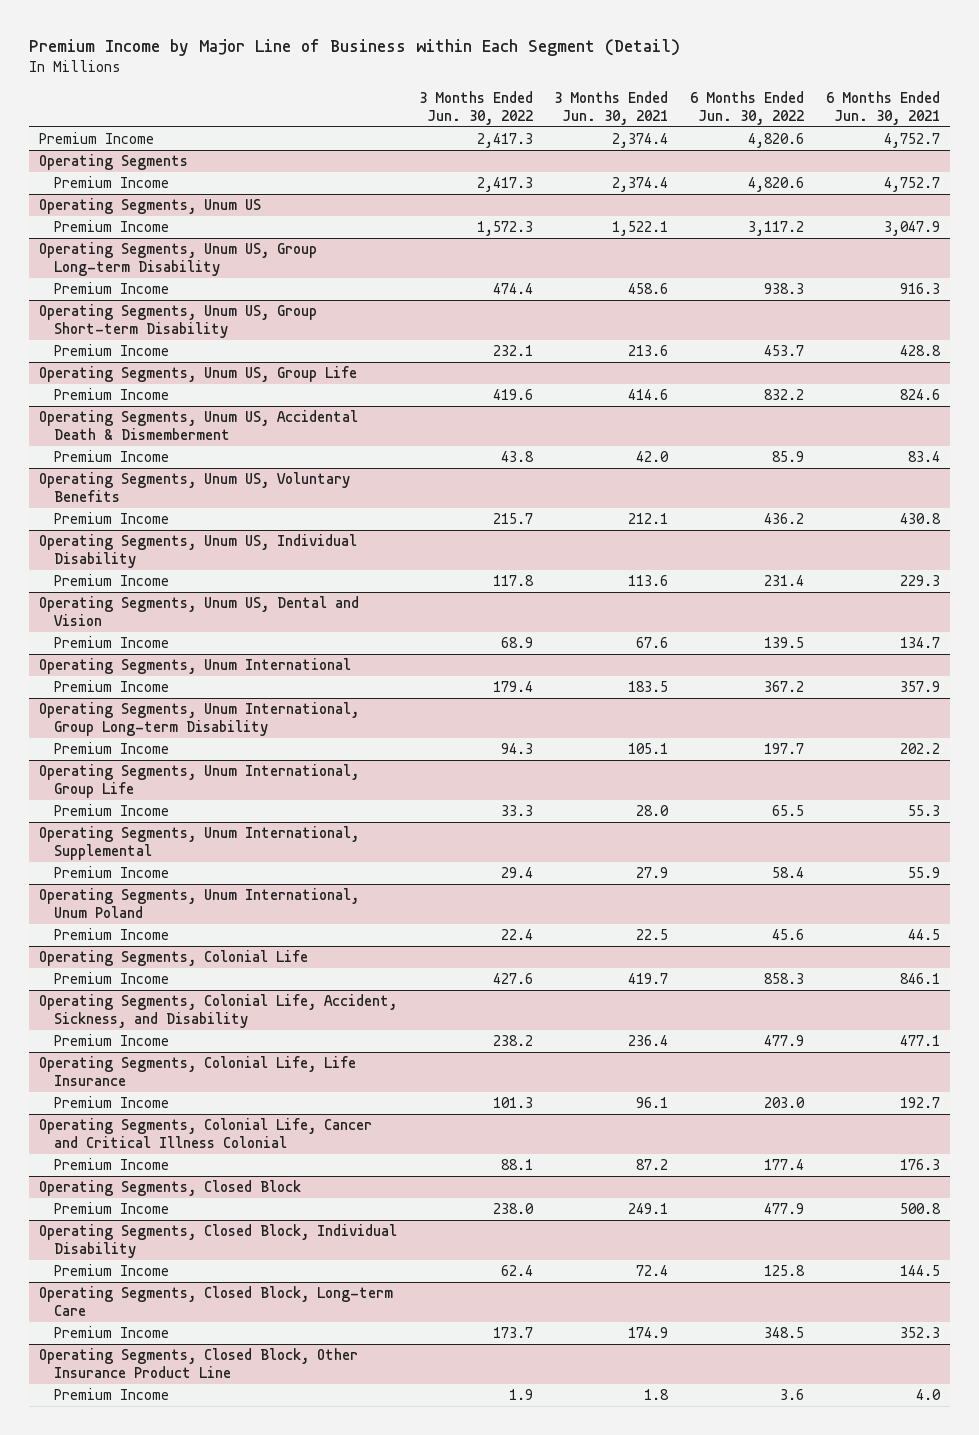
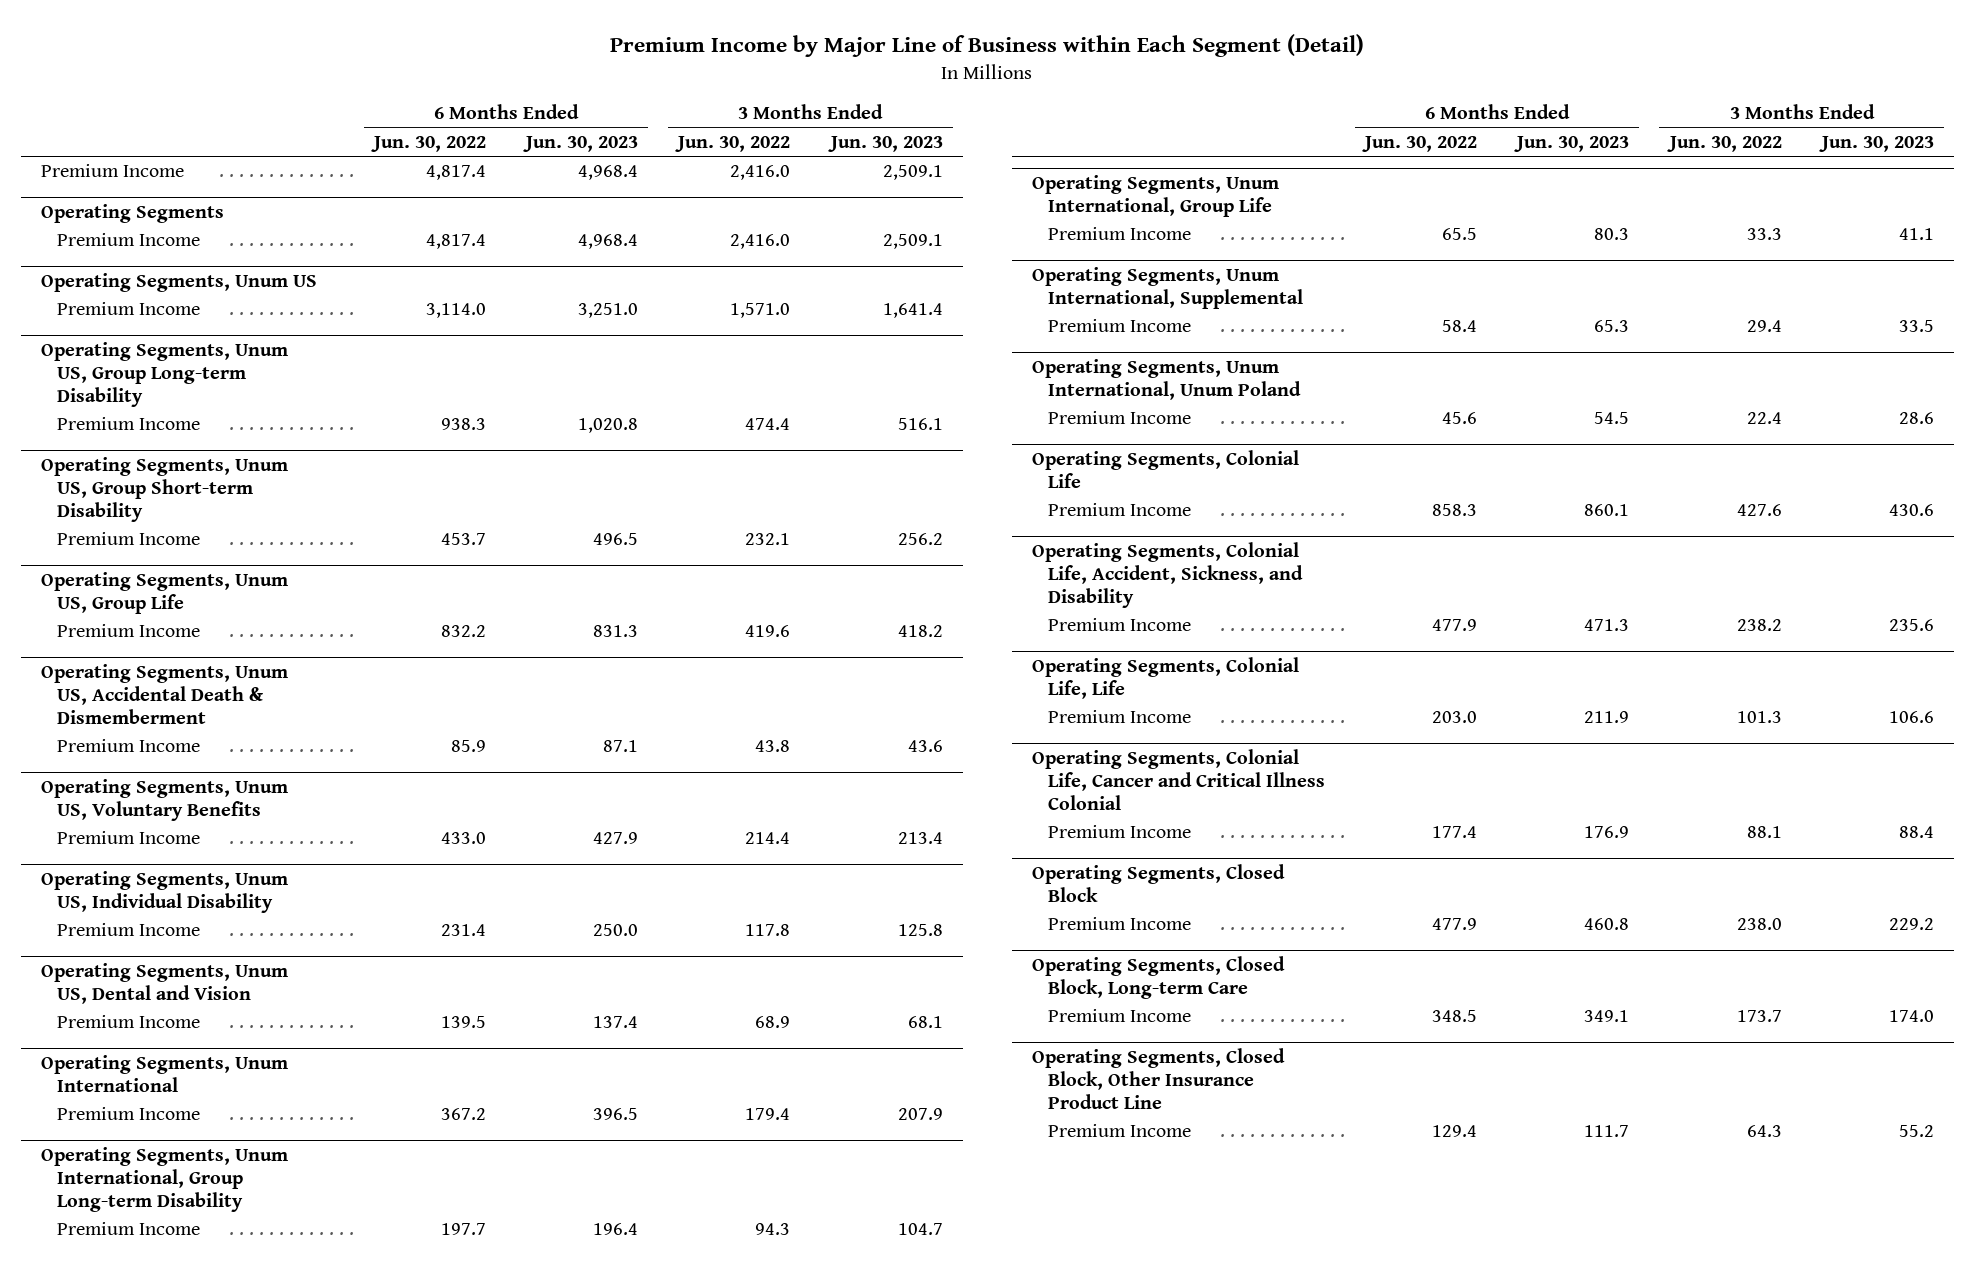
[554,90,669,125] 3 Months Ended Jun. 30, 2021 -> none
[825,90,940,125] 6 Months Ended Jun. 30, 2021 -> none
none -> [523,135,639,152] Jun. 30, 2023
none -> [827,135,943,152] Jun. 30, 2023
[476,133,533,149] 2,417.3 -> [730,165,791,181] 2,416.0
[747,133,804,149] 4,820.6 -> [425,165,486,181] 4,817.4
[476,177,533,193] 2,417.3 -> [730,234,791,250] 2,416.0
[747,177,804,193] 4,820.6 -> [425,234,486,250] 4,817.4
[476,221,533,237] 1,572.3 -> [730,303,791,319] 1,571.0
[747,221,804,237] 3,117.2 -> [425,303,486,319] 3,114.0
[492,513,533,525] 215.7 -> [745,832,791,845] 214.4
[763,513,804,525] 436.2 -> [440,832,486,845] 433.0
[39,1056,357,1087] Operating Segments, Colonial Life, Life Insurance -> [1032,656,1300,699] Operating Segments, Colonial Life, Life
[39,1224,398,1259] Operating Segments, Closed Block, Individual Disability -> none
[54,1264,170,1277] Premium Income -> none
[508,1389,533,1401] 1.9 -> [1746,1125,1782,1138] 64.3
[779,1389,804,1401] 3.6 -> [1432,1125,1478,1138] 129.4

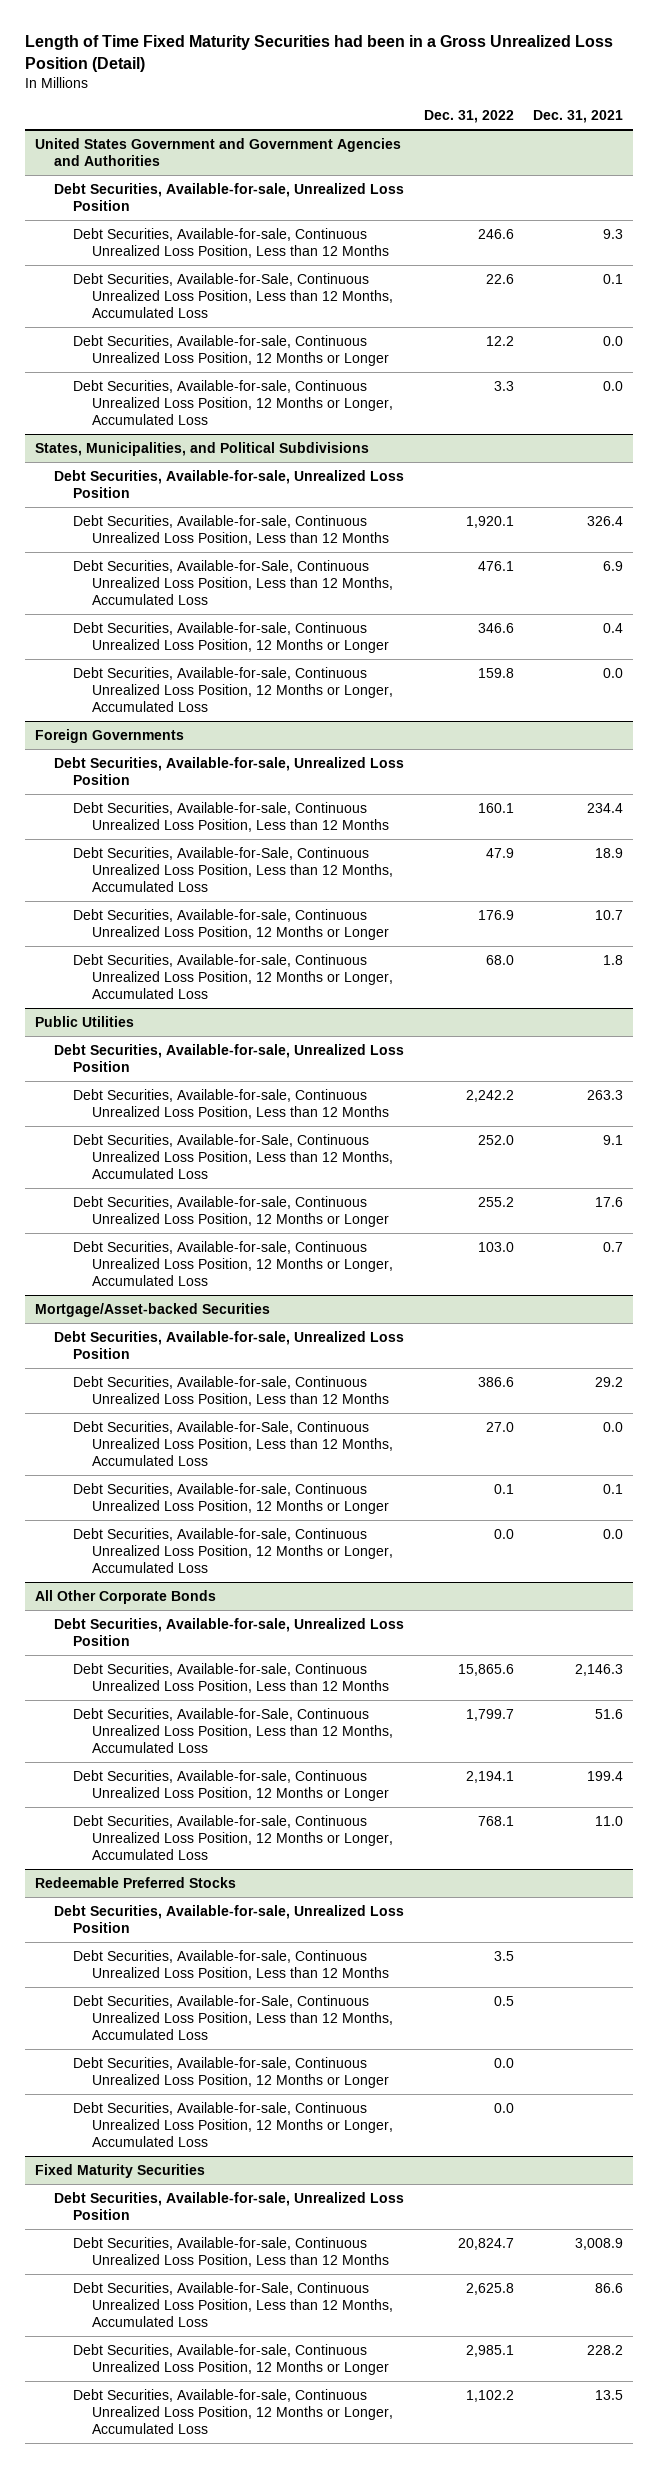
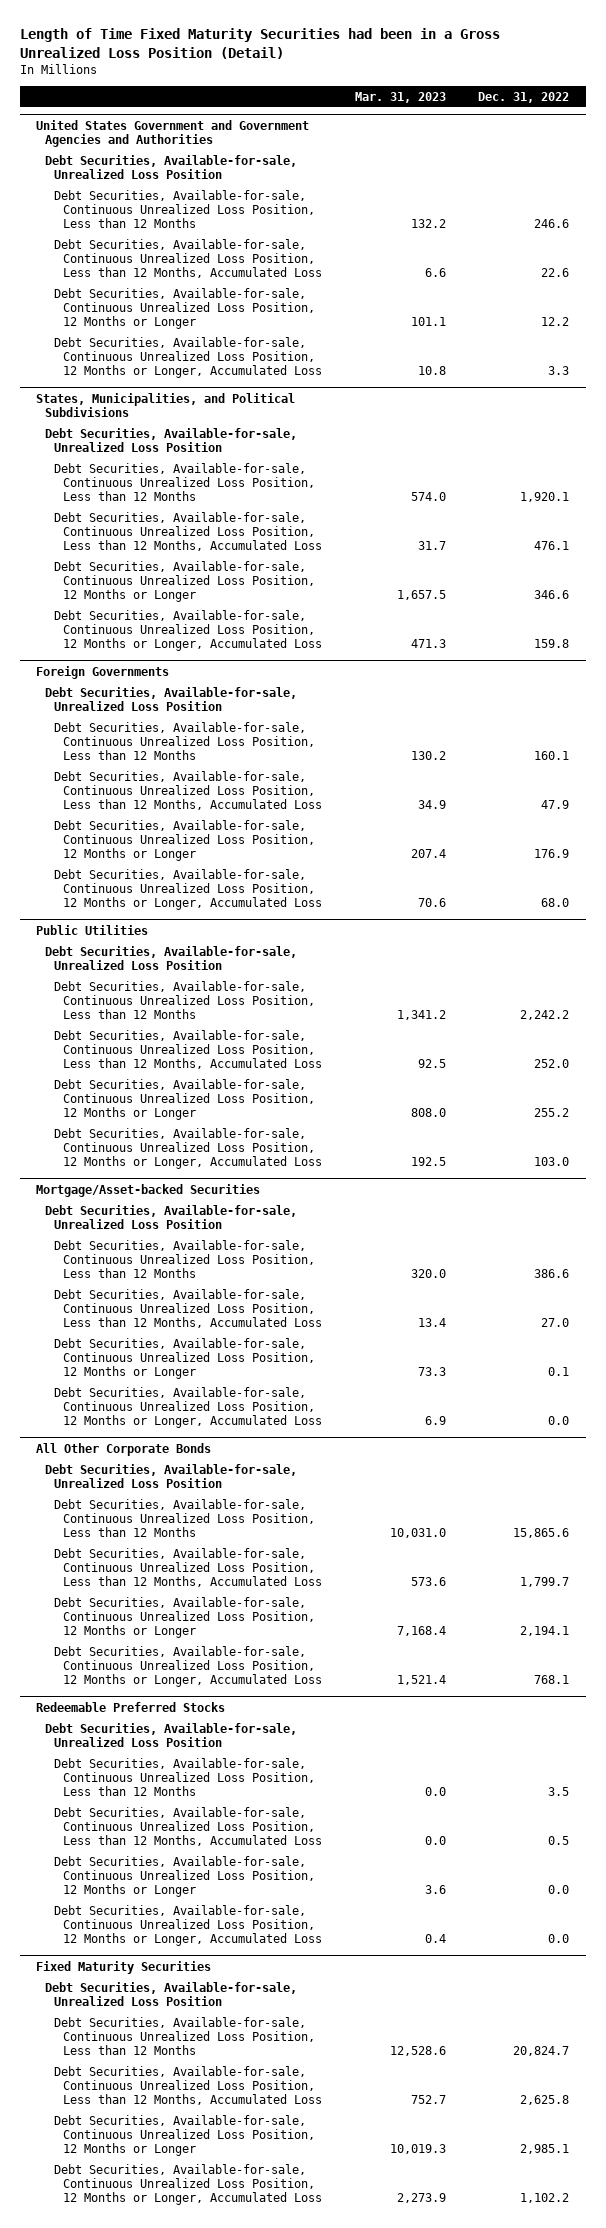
[533,110,624,124] Dec. 31, 2021 -> none
none -> [354,91,446,103] Mar. 31, 2023
[73,272,394,319] Debt Securities, Available-for-Sale, Continuous Unrealized Loss Position, Less than 12 Months, Accumulated Loss -> [54,238,323,278] Debt Securities, Available-for-sale, Continuous Unrealized Loss Position, Less than 12 Months, Accumulated Loss
[73,559,394,606] Debt Securities, Available-for-Sale, Continuous Unrealized Loss Position, Less than 12 Months, Accumulated Loss -> [54,511,323,551] Debt Securities, Available-for-sale, Continuous Unrealized Loss Position, Less than 12 Months, Accumulated Loss
[73,846,394,893] Debt Securities, Available-for-Sale, Continuous Unrealized Loss Position, Less than 12 Months, Accumulated Loss -> [54,770,323,810] Debt Securities, Available-for-sale, Continuous Unrealized Loss Position, Less than 12 Months, Accumulated Loss
[73,1133,394,1180] Debt Securities, Available-for-Sale, Continuous Unrealized Loss Position, Less than 12 Months, Accumulated Loss -> [54,1029,323,1069] Debt Securities, Available-for-sale, Continuous Unrealized Loss Position, Less than 12 Months, Accumulated Loss
[73,1420,394,1467] Debt Securities, Available-for-Sale, Continuous Unrealized Loss Position, Less than 12 Months, Accumulated Loss -> [54,1288,323,1328] Debt Securities, Available-for-sale, Continuous Unrealized Loss Position, Less than 12 Months, Accumulated Loss
[73,1707,394,1754] Debt Securities, Available-for-Sale, Continuous Unrealized Loss Position, Less than 12 Months, Accumulated Loss -> [54,1547,323,1587] Debt Securities, Available-for-sale, Continuous Unrealized Loss Position, Less than 12 Months, Accumulated Loss
[73,1994,394,2041] Debt Securities, Available-for-Sale, Continuous Unrealized Loss Position, Less than 12 Months, Accumulated Loss -> [54,1806,323,1846] Debt Securities, Available-for-sale, Continuous Unrealized Loss Position, Less than 12 Months, Accumulated Loss
[73,2281,394,2328] Debt Securities, Available-for-Sale, Continuous Unrealized Loss Position, Less than 12 Months, Accumulated Loss -> [54,2065,323,2105] Debt Securities, Available-for-sale, Continuous Unrealized Loss Position, Less than 12 Months, Accumulated Loss

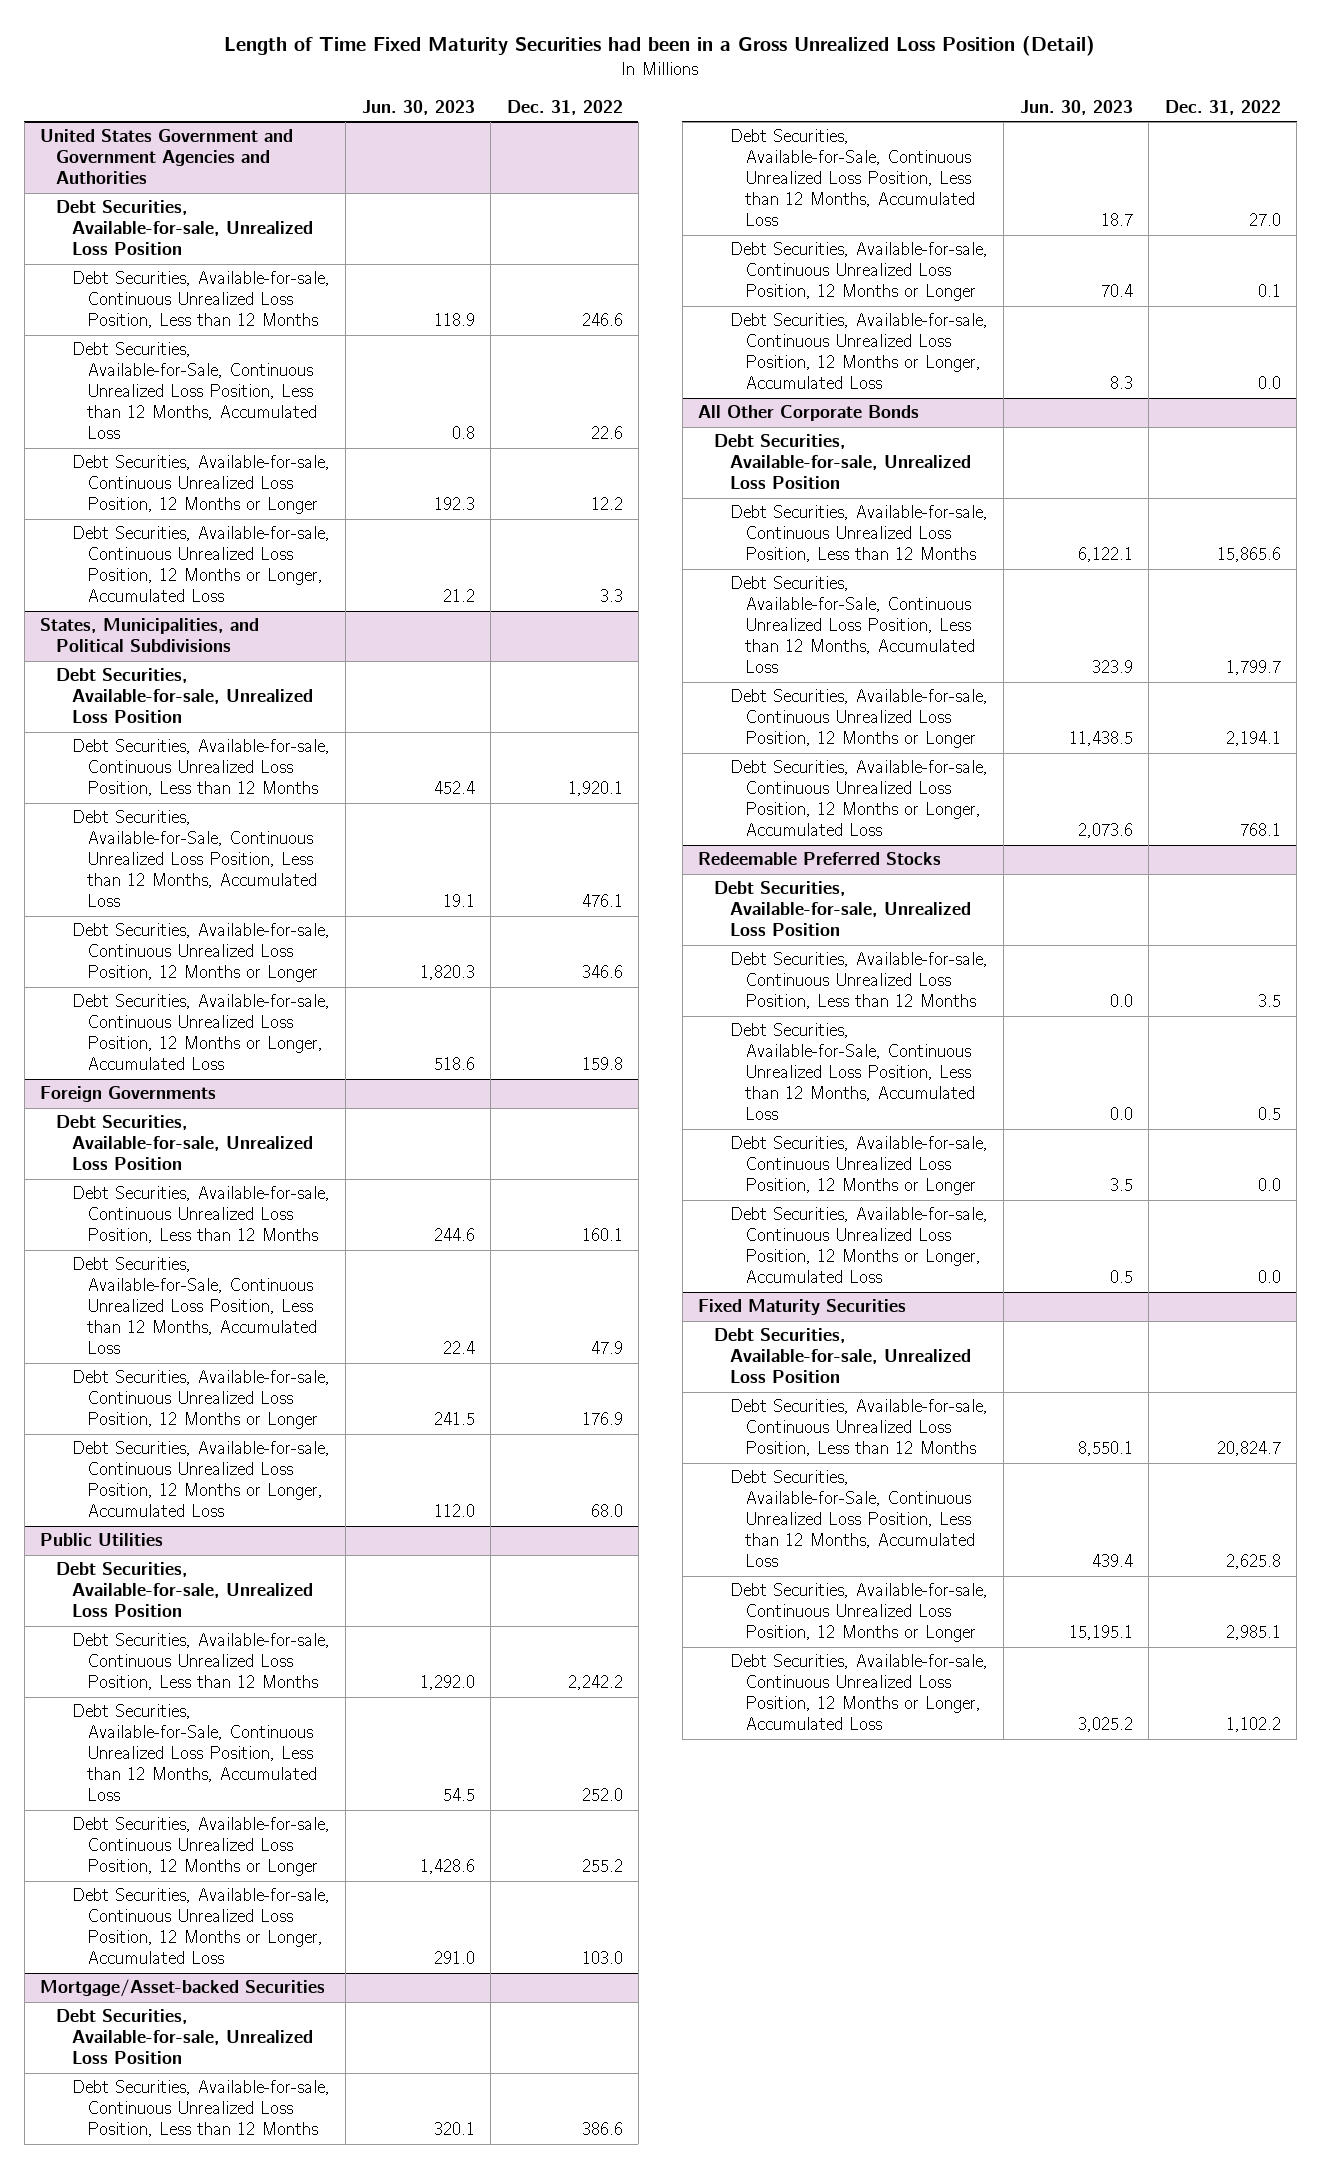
[354,91,446,103] Mar. 31, 2023 -> none
none -> [361,99,475,115] Jun. 30, 2023
[54,238,323,278] Debt Securities, Available-for-sale, Continuous Unrealized Loss Position, Less than 12 Months, Accumulated Loss -> [71,342,318,440] Debt Securities, Available-for-Sale, Continuous Unrealized Loss Position, Less than 12 Months, Accumulated Loss
[54,511,323,551] Debt Securities, Available-for-sale, Continuous Unrealized Loss Position, Less than 12 Months, Accumulated Loss -> [71,810,318,908] Debt Securities, Available-for-Sale, Continuous Unrealized Loss Position, Less than 12 Months, Accumulated Loss
[54,770,323,810] Debt Securities, Available-for-sale, Continuous Unrealized Loss Position, Less than 12 Months, Accumulated Loss -> [71,1257,318,1355] Debt Securities, Available-for-Sale, Continuous Unrealized Loss Position, Less than 12 Months, Accumulated Loss
[54,1029,323,1069] Debt Securities, Available-for-sale, Continuous Unrealized Loss Position, Less than 12 Months, Accumulated Loss -> [71,1704,318,1802] Debt Securities, Available-for-Sale, Continuous Unrealized Loss Position, Less than 12 Months, Accumulated Loss
[54,1288,323,1328] Debt Securities, Available-for-sale, Continuous Unrealized Loss Position, Less than 12 Months, Accumulated Loss -> [729,129,976,227] Debt Securities, Available-for-Sale, Continuous Unrealized Loss Position, Less than 12 Months, Accumulated Loss
[54,1547,323,1587] Debt Securities, Available-for-sale, Continuous Unrealized Loss Position, Less than 12 Months, Accumulated Loss -> [729,576,976,674] Debt Securities, Available-for-Sale, Continuous Unrealized Loss Position, Less than 12 Months, Accumulated Loss
[54,1806,323,1846] Debt Securities, Available-for-sale, Continuous Unrealized Loss Position, Less than 12 Months, Accumulated Loss -> [729,1023,976,1121] Debt Securities, Available-for-Sale, Continuous Unrealized Loss Position, Less than 12 Months, Accumulated Loss
[54,2065,323,2105] Debt Securities, Available-for-sale, Continuous Unrealized Loss Position, Less than 12 Months, Accumulated Loss -> [729,1470,976,1568] Debt Securities, Available-for-Sale, Continuous Unrealized Loss Position, Less than 12 Months, Accumulated Loss

